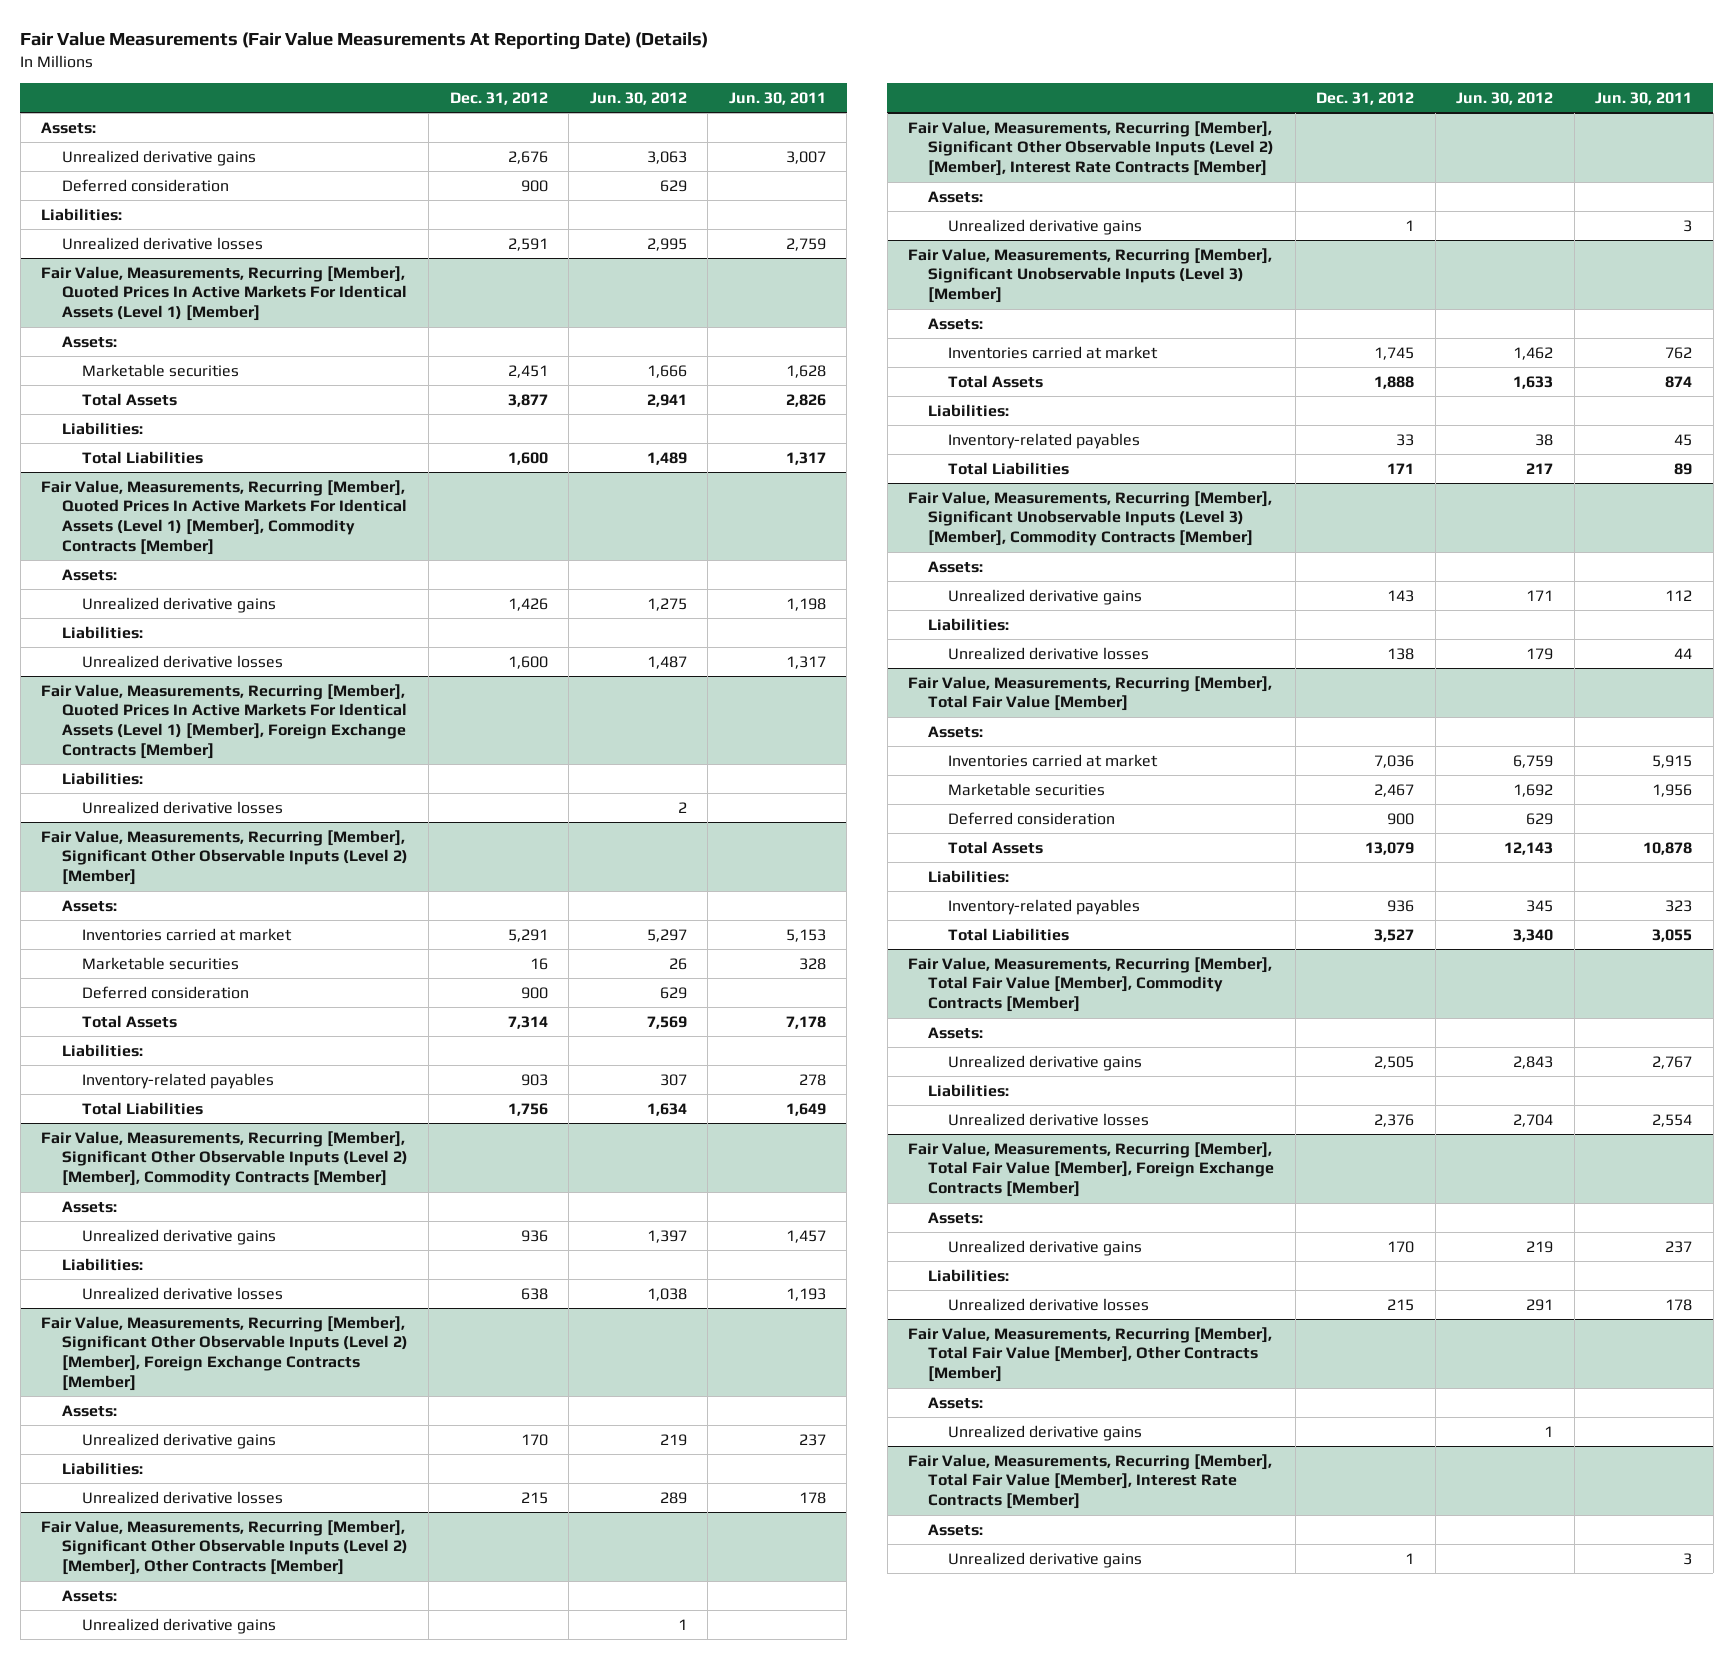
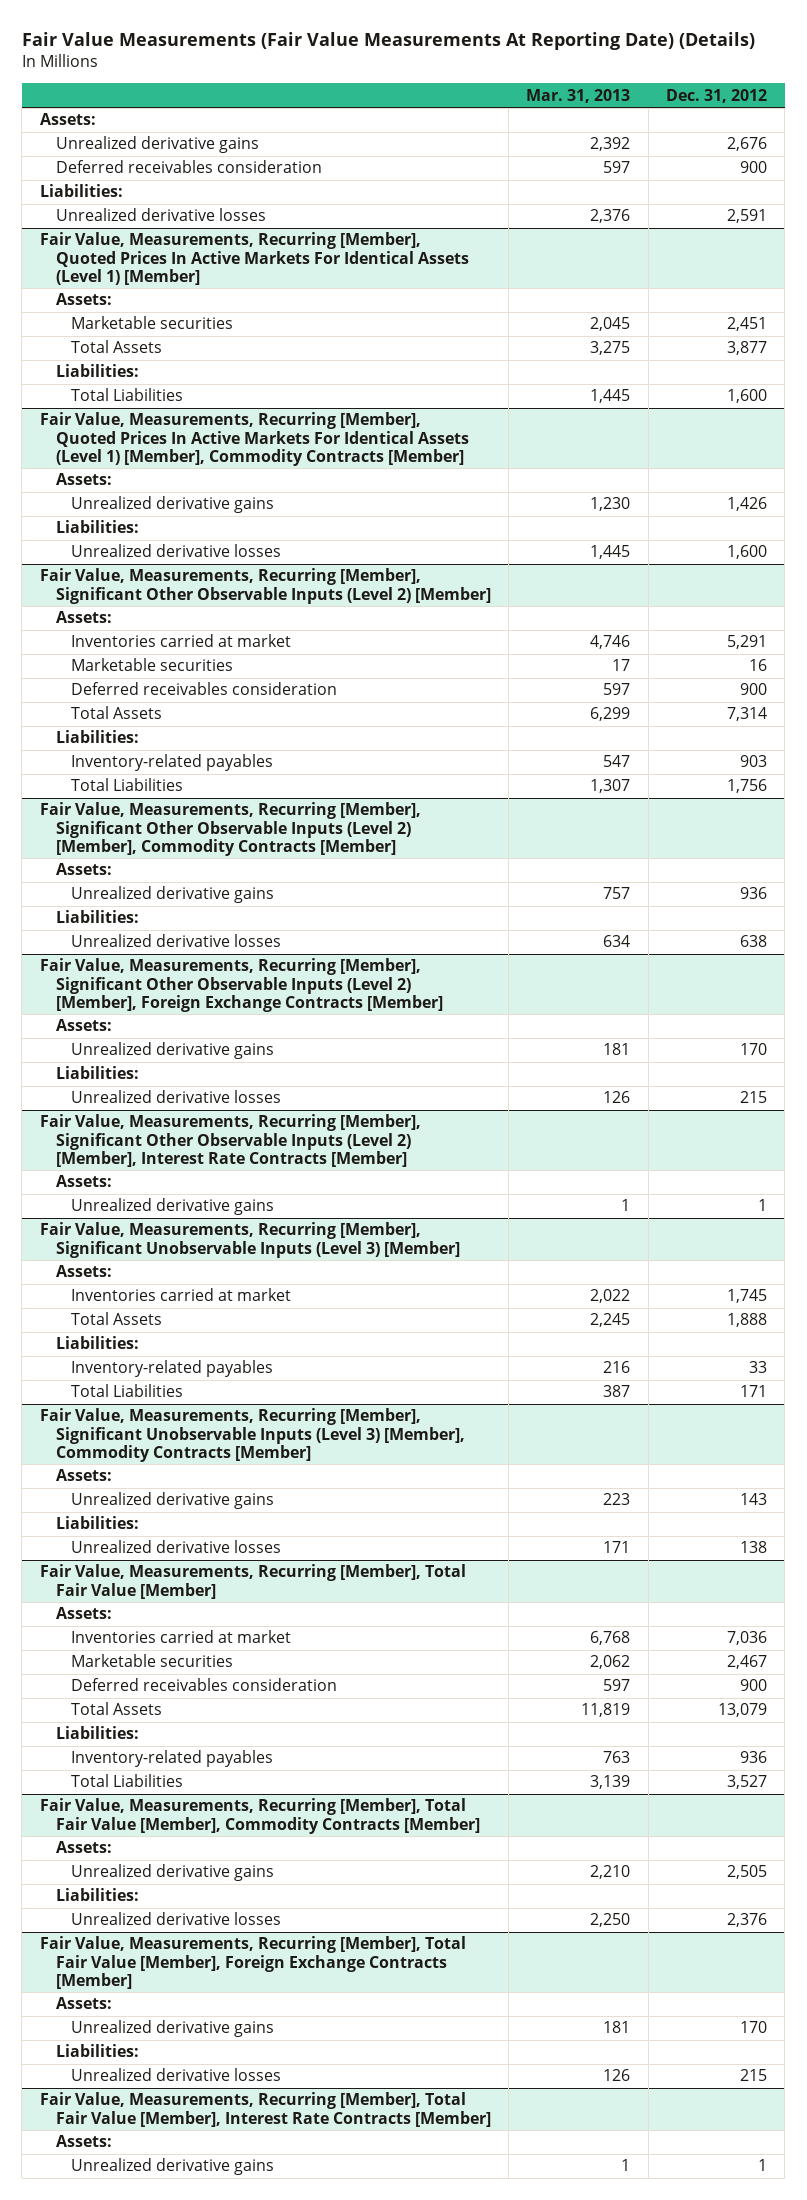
[589,91,687,105] Jun. 30, 2012 -> none
[728,91,826,105] Jun. 30, 2011 -> none
none -> [526,88,631,103] Mar. 31, 2013
[61,178,229,192] Deferred consideration -> [55,160,322,174] Deferred receivables consideration
[41,683,407,759] Fair Value, Measurements, Recurring [Member], Quoted Prices In Active Markets For Identical Assets (Level 1) [Member], Foreign Exchange Contracts [Member] -> none
[61,771,143,785] Liabilities: -> none
[81,800,283,814] Unrealized derivative losses -> none
[81,985,249,999] Deferred consideration -> [71,682,338,696] Deferred receivables consideration
[41,1519,408,1576] Fair Value, Measurements, Recurring [Member], Significant Other Observable Inputs (Level 2) [Member], Other Contracts [Member] -> none
[61,1589,117,1602] Assets: -> none
[81,1617,276,1634] Unrealized derivative gains -> none
[948,811,1116,825] Deferred consideration -> [71,1678,338,1692] Deferred receivables consideration
[908,1326,1273,1383] Fair Value, Measurements, Recurring [Member], Total Fair Value [Member], Other Contracts [Member] -> none
[928,1396,984,1409] Assets: -> none
[948,1424,1143,1441] Unrealized derivative gains -> none

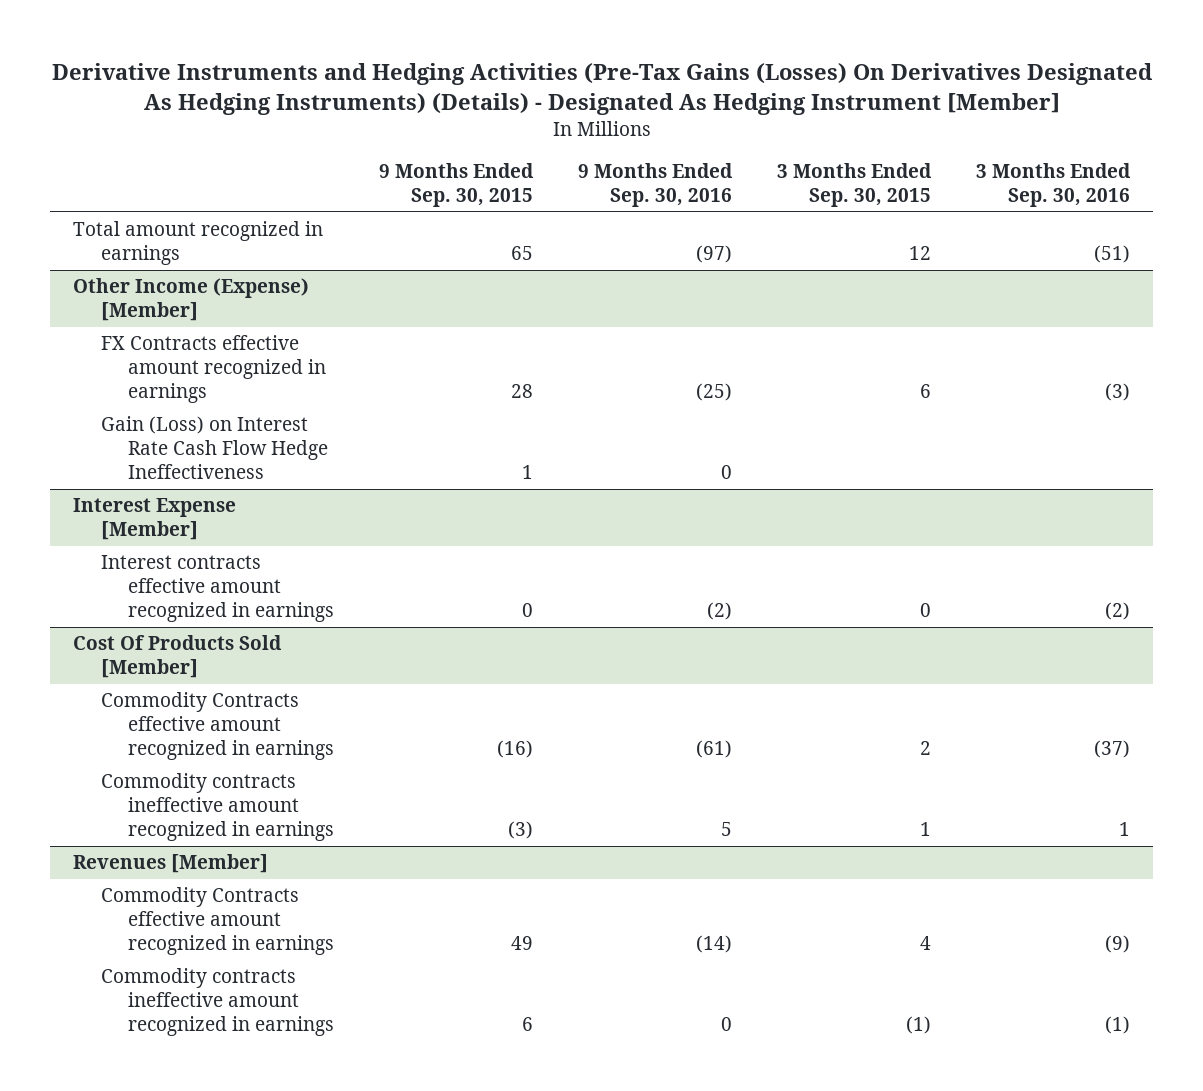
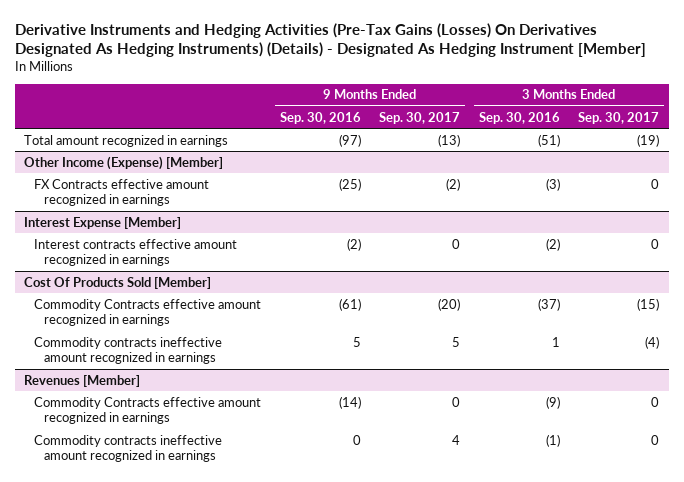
[379,163,535,208] 9 Months Ended Sep. 30, 2015 -> none
[777,163,933,208] 3 Months Ended Sep. 30, 2015 -> none
none -> [379,111,461,124] Sep. 30, 2017
none -> [578,111,660,124] Sep. 30, 2017
[100,416,329,480] Gain (Loss) on Interest Rate Cash Flow Hedge Ineffectiveness -> none

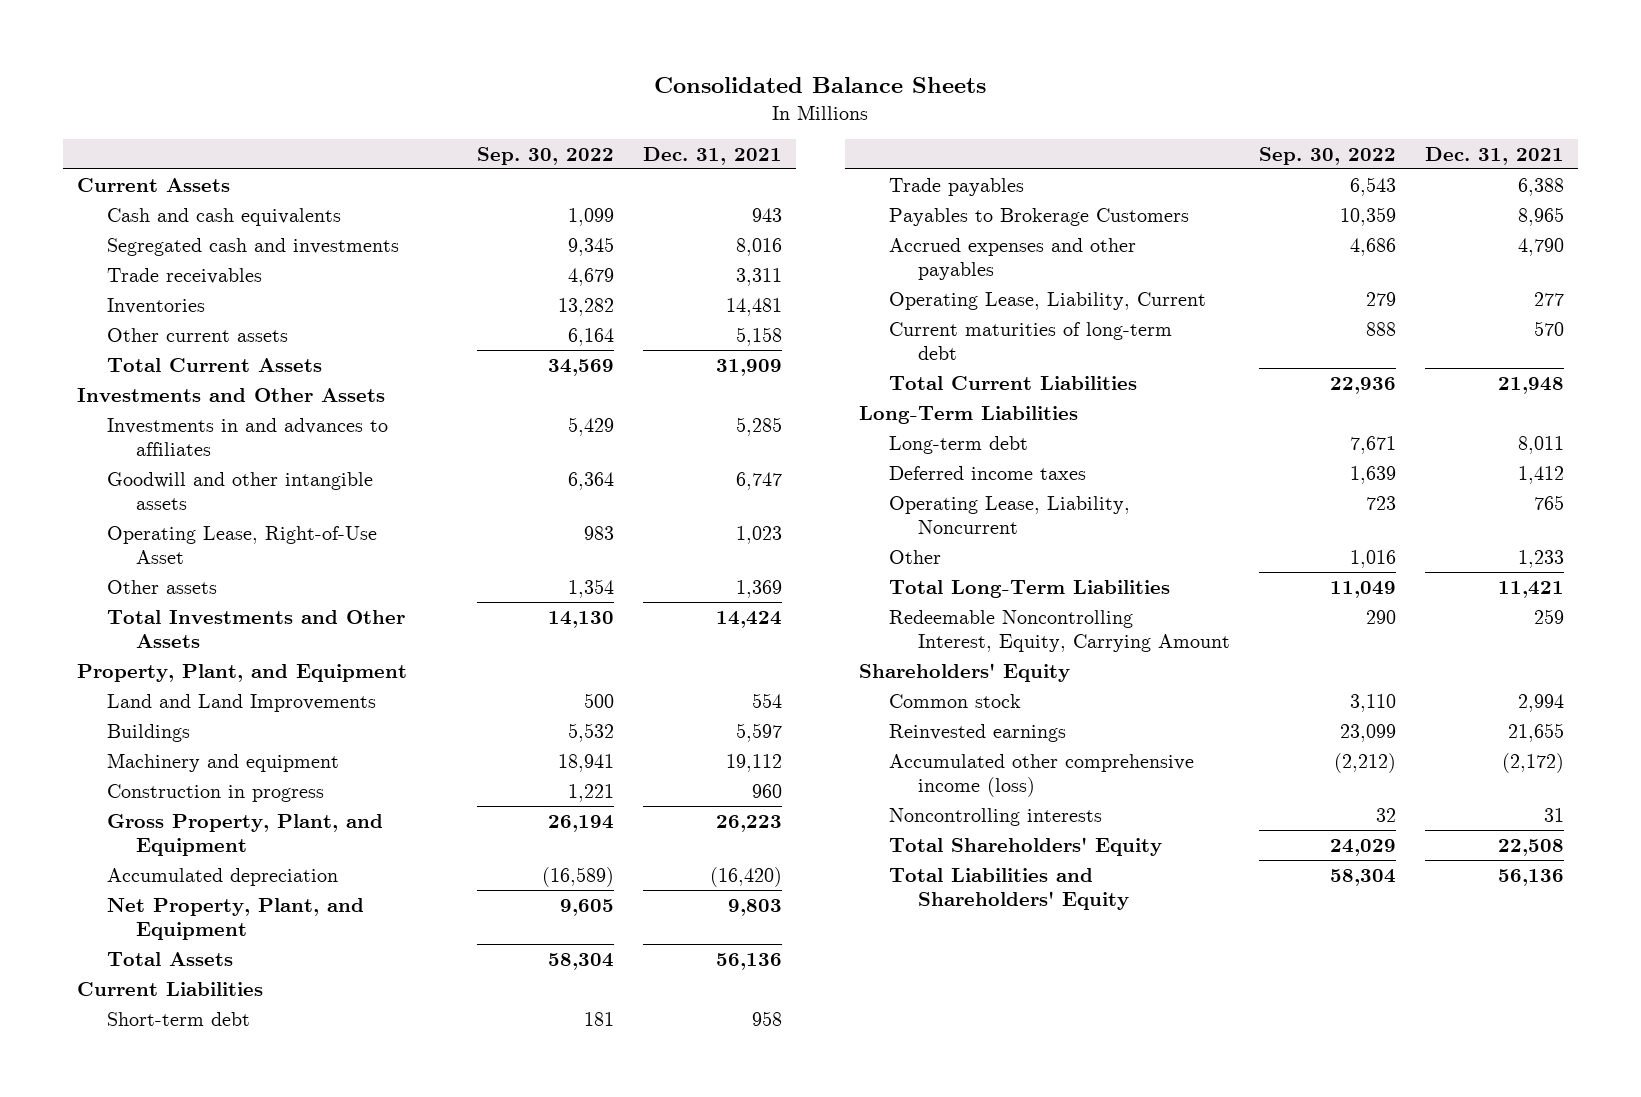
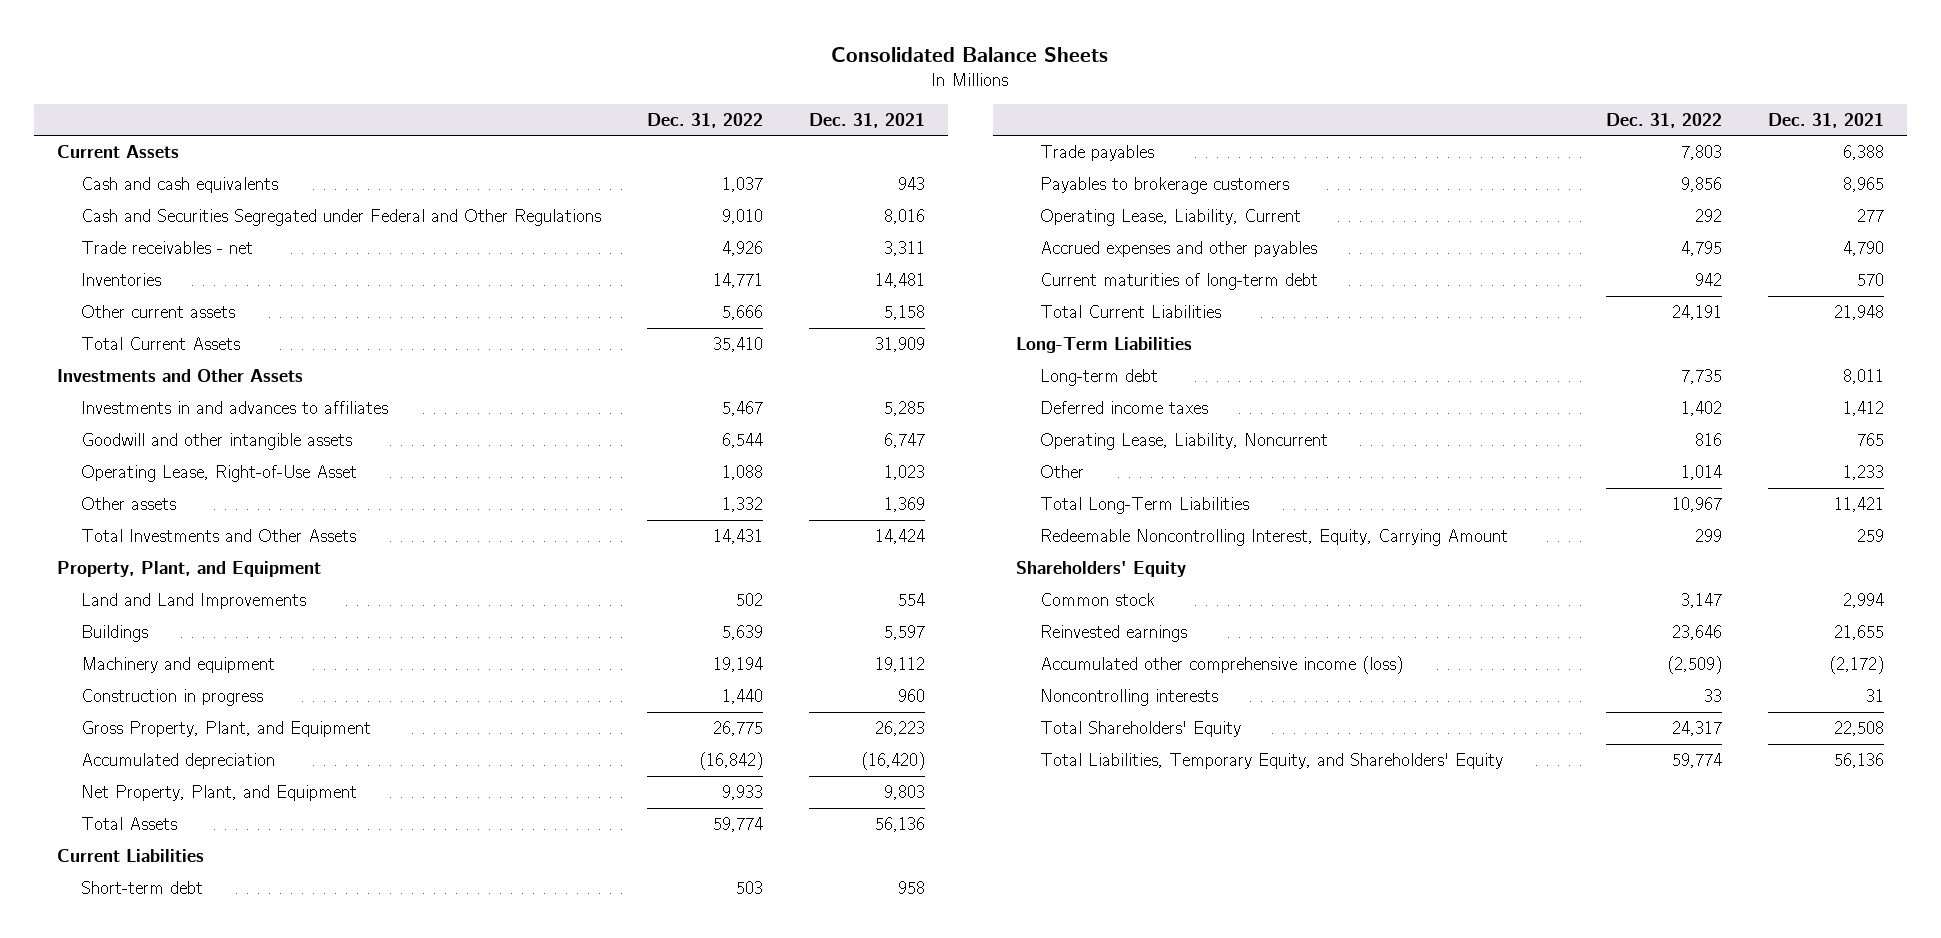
[476,146,614,165] Sep. 30, 2022 -> none
none -> [646,112,763,128] Dec. 31, 2022
[106,237,399,256] Segregated cash and investments -> [80,208,601,226] Cash and Securities Segregated under Federal and Other Regulations
[106,267,262,284] Trade receivables -> [80,240,253,254] Trade receivables - net
[888,207,1189,226] Payables to Brokerage Customers -> [1039,176,1289,194] Payables to brokerage customers
[888,237,1136,280] Accrued expenses and other payables -> [1039,240,1317,257] Accrued expenses and other payables
[888,867,1130,910] Total Liabilities and Shareholders' Equity -> [1039,752,1503,769] Total Liabilities, Temporary Equity, and Shareholders' Equity

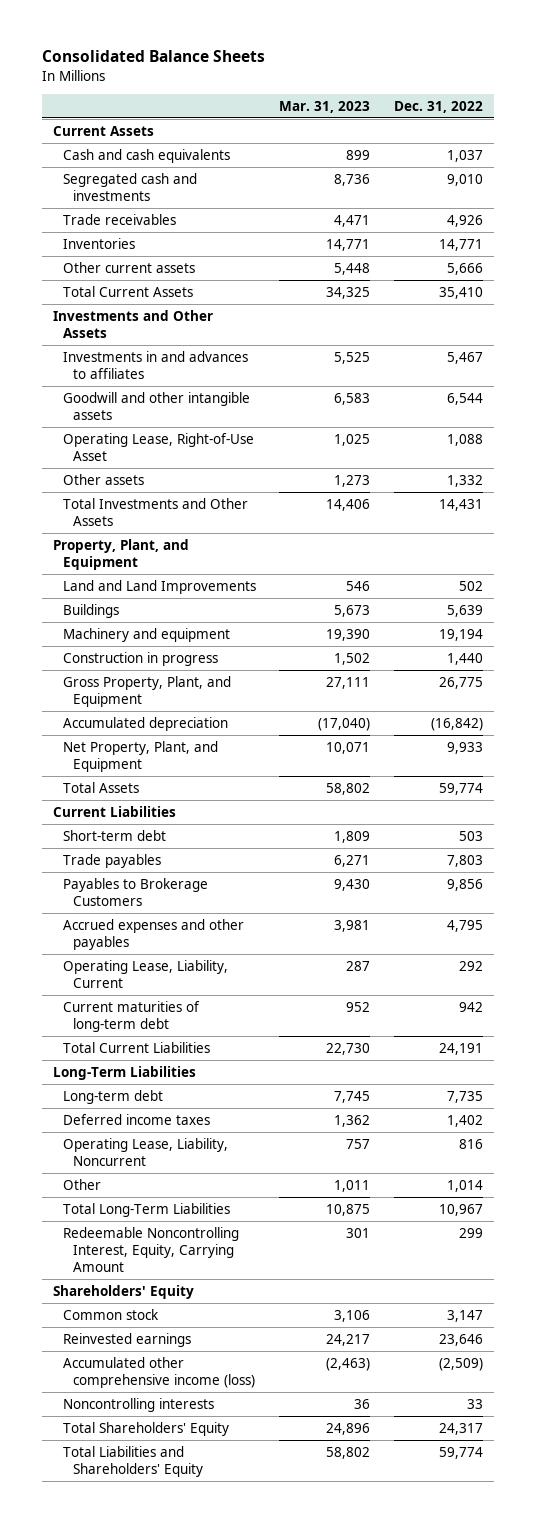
[808,112,925,128] Dec. 31, 2021 -> none
none -> [279,100,371,113] Mar. 31, 2023
[80,208,601,226] Cash and Securities Segregated under Federal and Other Regulations -> none
none -> [63,172,198,201] Segregated cash and investments
[80,240,253,254] Trade receivables - net -> [63,213,177,225] Trade receivables
[1039,176,1289,194] Payables to brokerage customers -> [63,877,209,906] Payables to Brokerage Customers
[1039,208,1301,226] Operating Lease, Liability, Current -> [63,959,229,988] Operating Lease, Liability, Current
[1039,752,1503,769] Total Liabilities, Temporary Equity, and Shareholders' Equity -> [63,1445,204,1477] Total Liabilities and Shareholders' Equity

